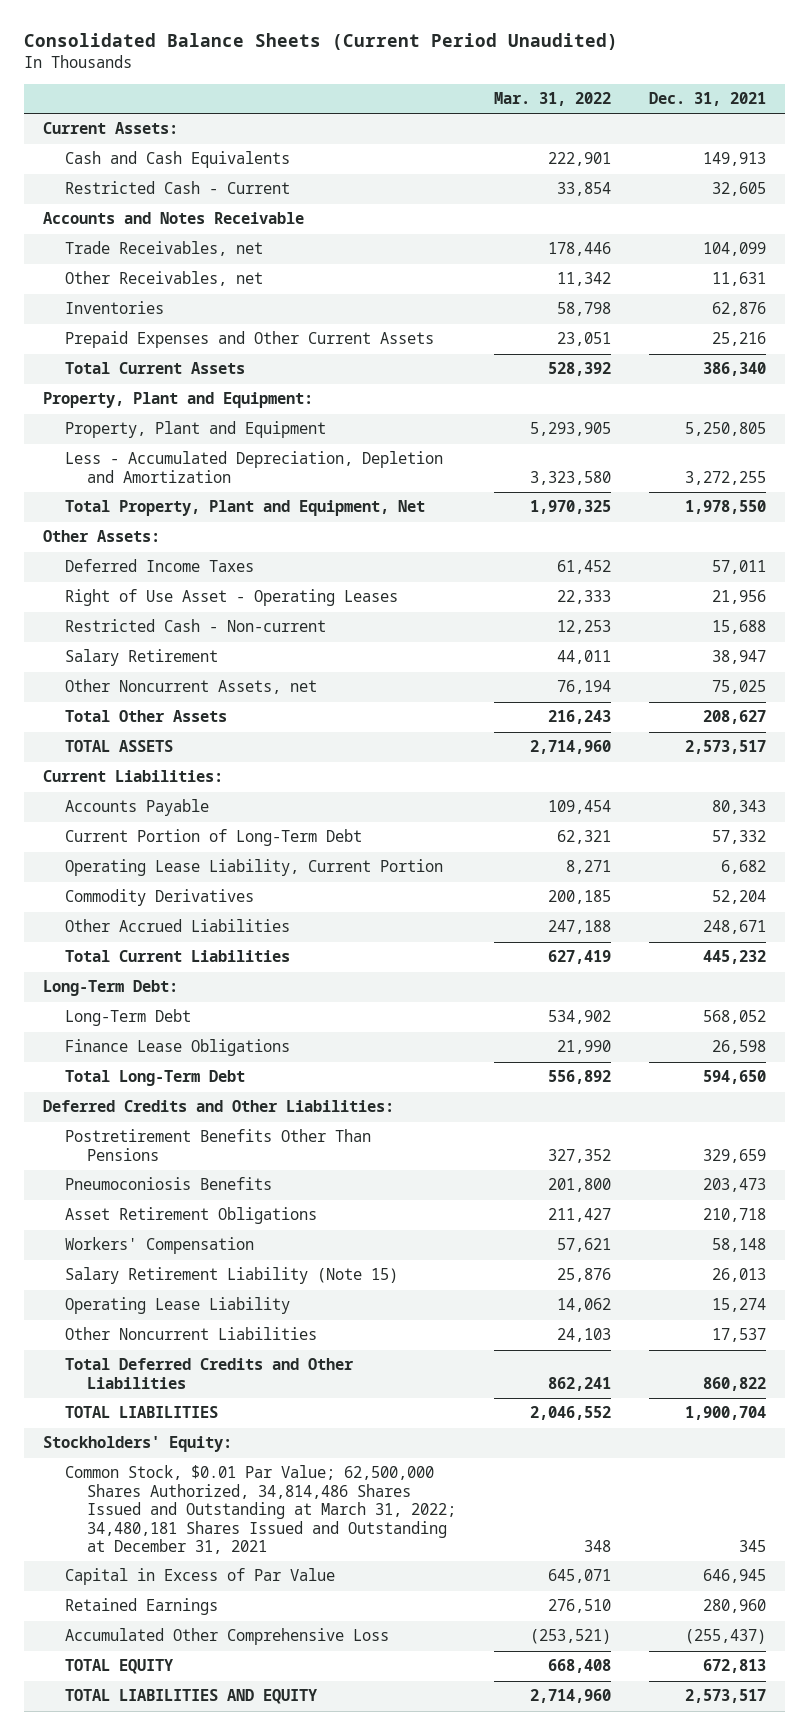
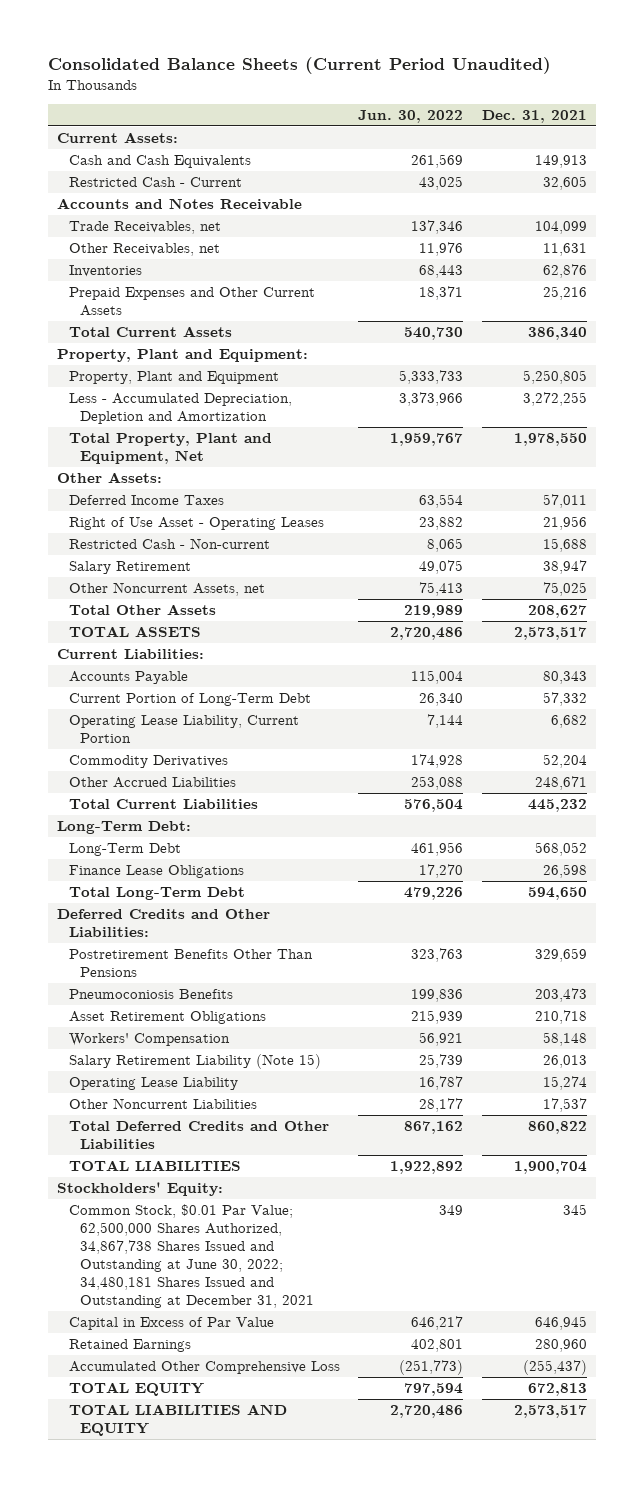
[494,92,612,107] Mar. 31, 2022 -> none
none -> [358,110,464,124] Jun. 30, 2022
[64,1465,457,1555] Common Stock, $0.01 Par Value; 62,500,000 Shares Authorized, 34,814,486 Shares Issued and Outstanding at March 31, 2022; 34,480,181 Shares Issued and Outstanding at December 31, 2021 -> [68,1203,315,1309] Common Stock, $0.01 Par Value; 62,500,000 Shares Authorized, 34,867,738 Shares Issued and Outstanding at June 30, 2022; 34,480,181 Shares Issued and Outstanding at December 31, 2021

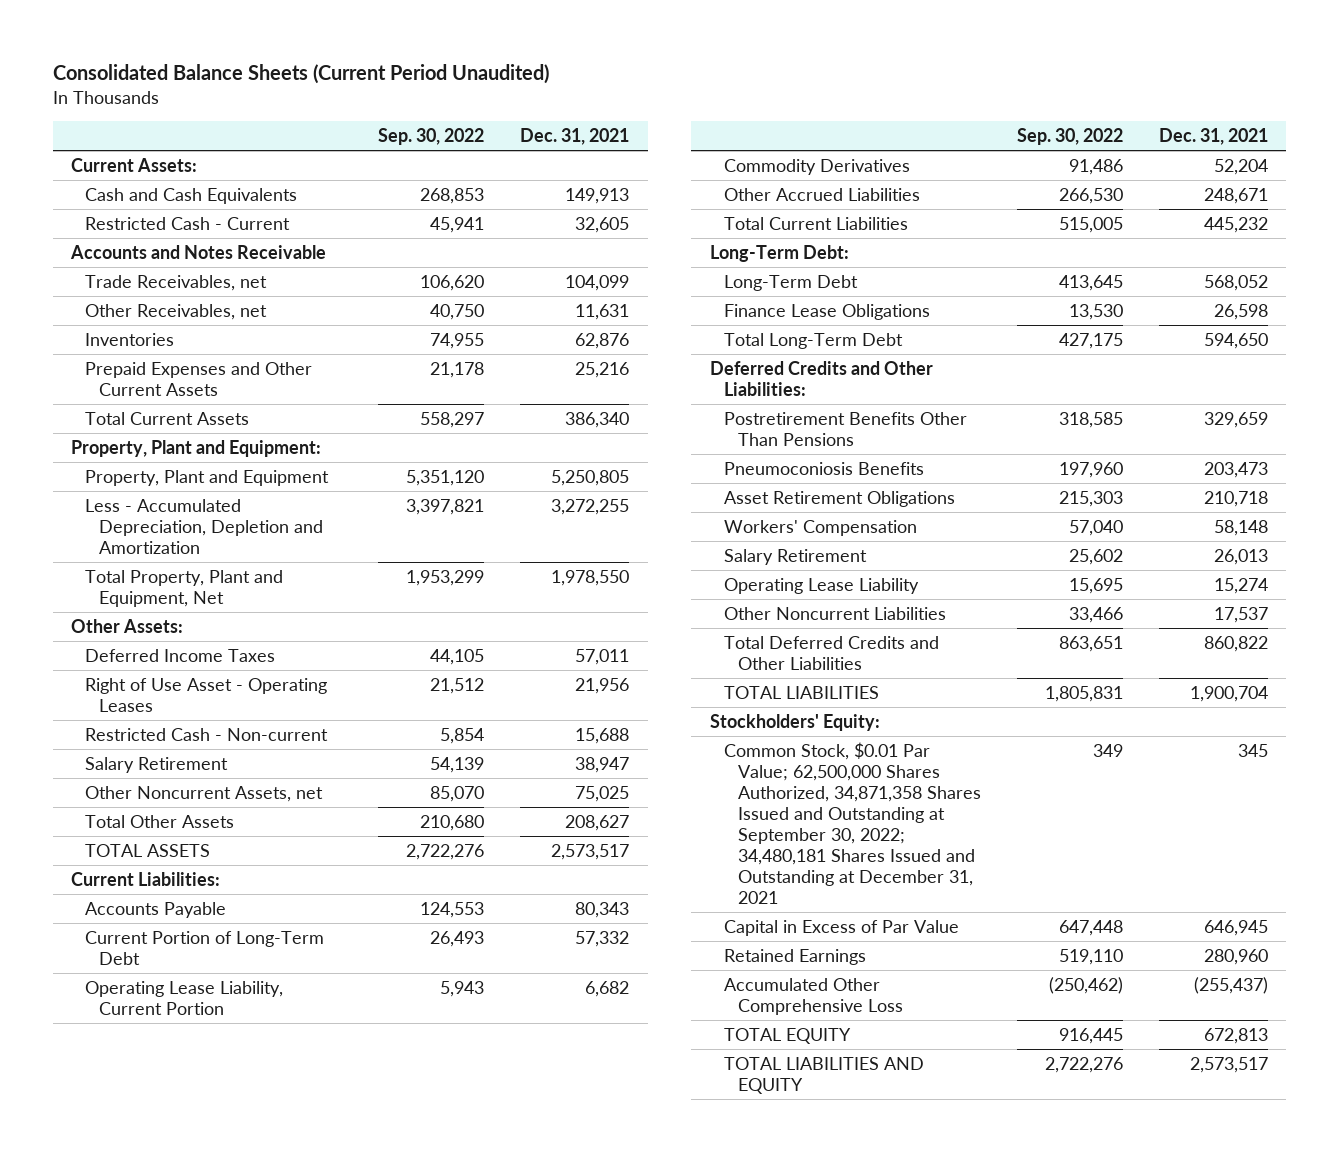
[358,110,464,124] Jun. 30, 2022 -> none
none -> [378,127,485,145] Sep. 30, 2022
[68,1053,321,1069] Salary Retirement Liability (Note 15) -> [723,548,867,565] Salary Retirement
[68,1203,315,1309] Common Stock, $0.01 Par Value; 62,500,000 Shares Authorized, 34,867,738 Shares Issued and Outstanding at June 30, 2022; 34,480,181 Shares Issued and Outstanding at December 31, 2021 -> [723,741,981,904] Common Stock, $0.01 Par Value; 62,500,000 Shares Authorized, 34,871,358 Shares Issued and Outstanding at September 30, 2022; 34,480,181 Shares Issued and Outstanding at December 31, 2021

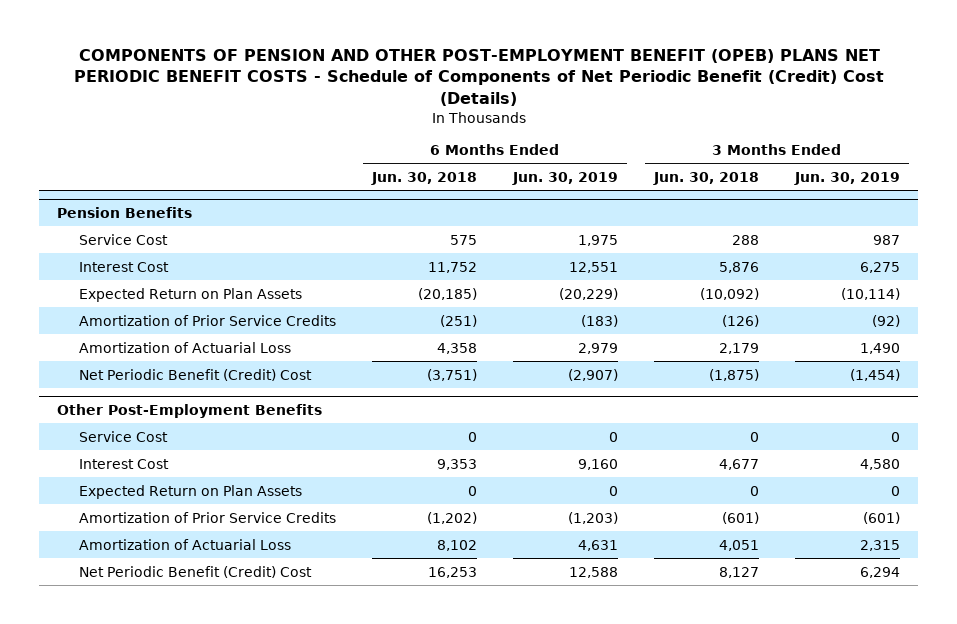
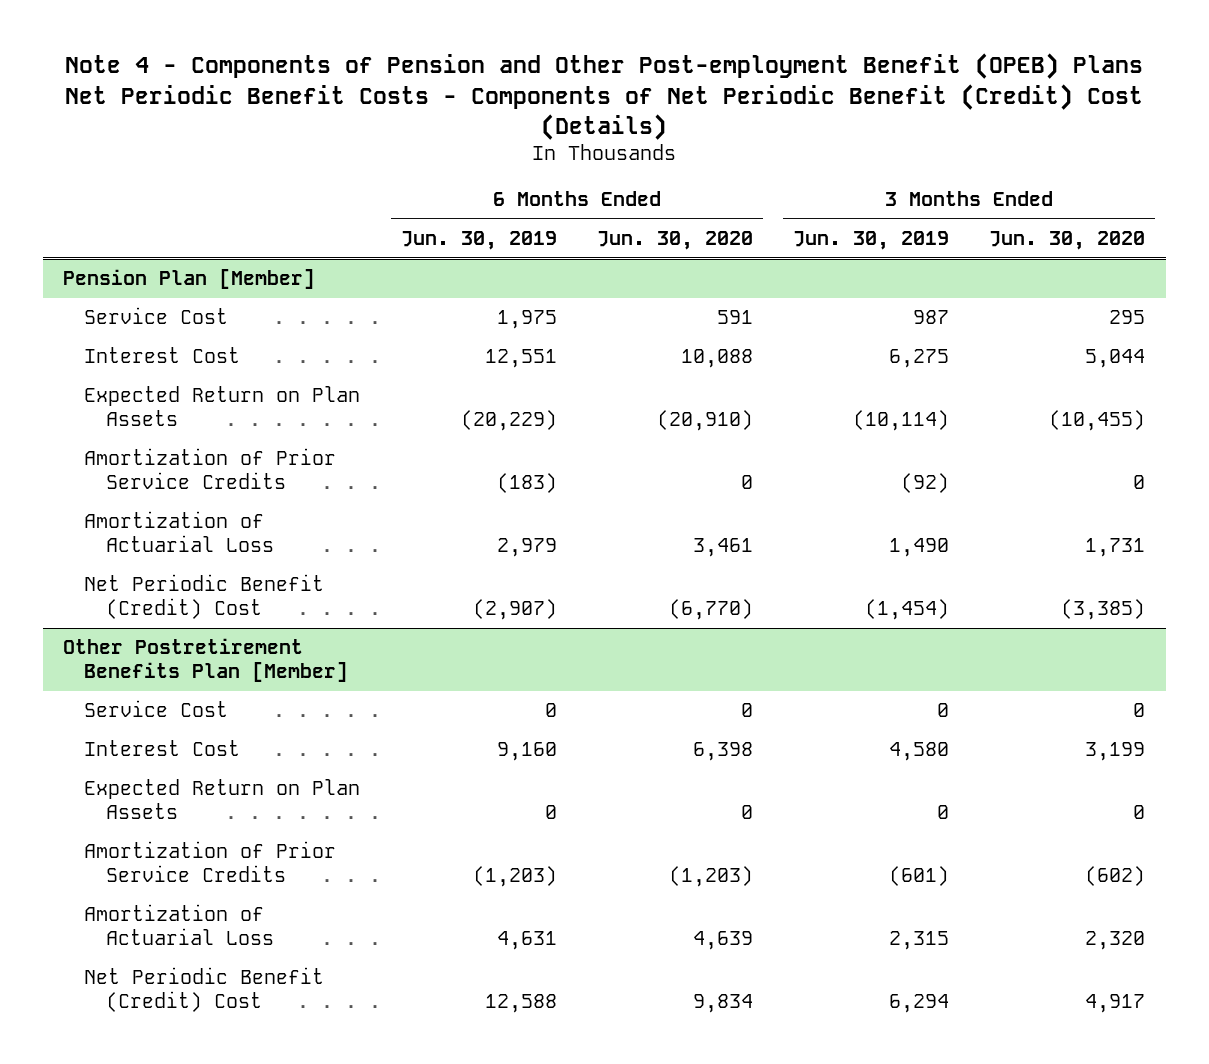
[73,48,884,106] COMPONENTS OF PENSION AND OTHER POST-EMPLOYMENT BENEFIT (OPEB) PLANS NET PERIODIC BENEFIT COSTS - Schedule of Components of Net Periodic Benefit (Credit) Cost (Details) -> [65,53,1144,140] Note 4 - Components of Pension and Other Post-employment Benefit (OPEB) Plans Net Periodic Benefit Costs - Components of Net Periodic Benefit (Credit) Cost (Details)
[370,171,477,185] Jun. 30, 2018 -> none
[653,171,760,185] Jun. 30, 2018 -> none
none -> [596,230,753,250] Jun. 30, 2020
none -> [989,230,1146,250] Jun. 30, 2020
[57,206,193,218] Pension Benefits -> [63,269,316,290] Pension Plan [Member]
[57,403,323,418] Other Post-Employment Benefits -> [63,638,349,683] Other Postretirement Benefits Plan [Member]

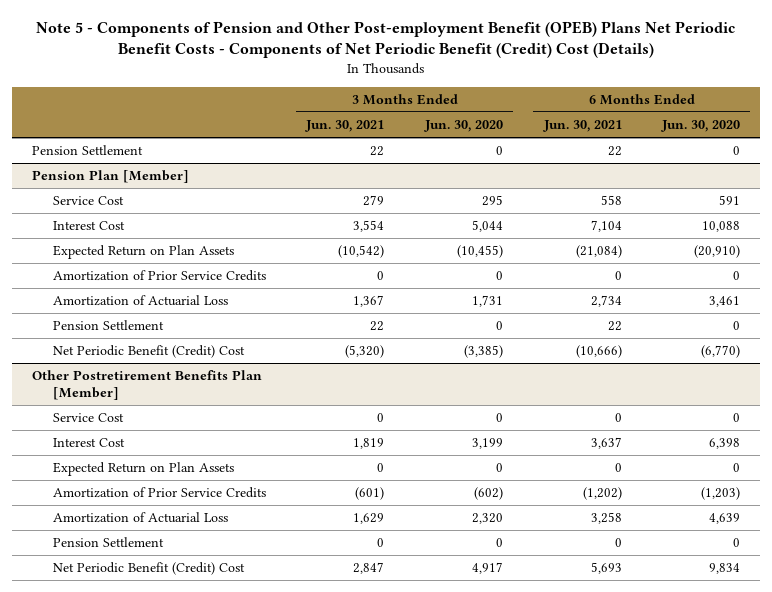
[65,53,1144,140] Note 4 - Components of Pension and Other Post-employment Benefit (OPEB) Plans Net Periodic Benefit Costs - Components of Net Periodic Benefit (Credit) Cost (Details) -> [36,20,736,59] Note 5 - Components of Pension and Other Post-employment Benefit (OPEB) Plans Net Periodic Benefit Costs - Components of Net Periodic Benefit (Credit) Cost (Details)
[400,230,557,250] Jun. 30, 2019 -> none
[793,230,950,250] Jun. 30, 2019 -> none
none -> [305,119,385,132] Jun. 30, 2021
none -> [542,119,622,132] Jun. 30, 2021
none -> [31,145,143,156] Pension Settlement
none -> [52,320,164,331] Pension Settlement
none -> [52,537,164,548] Pension Settlement

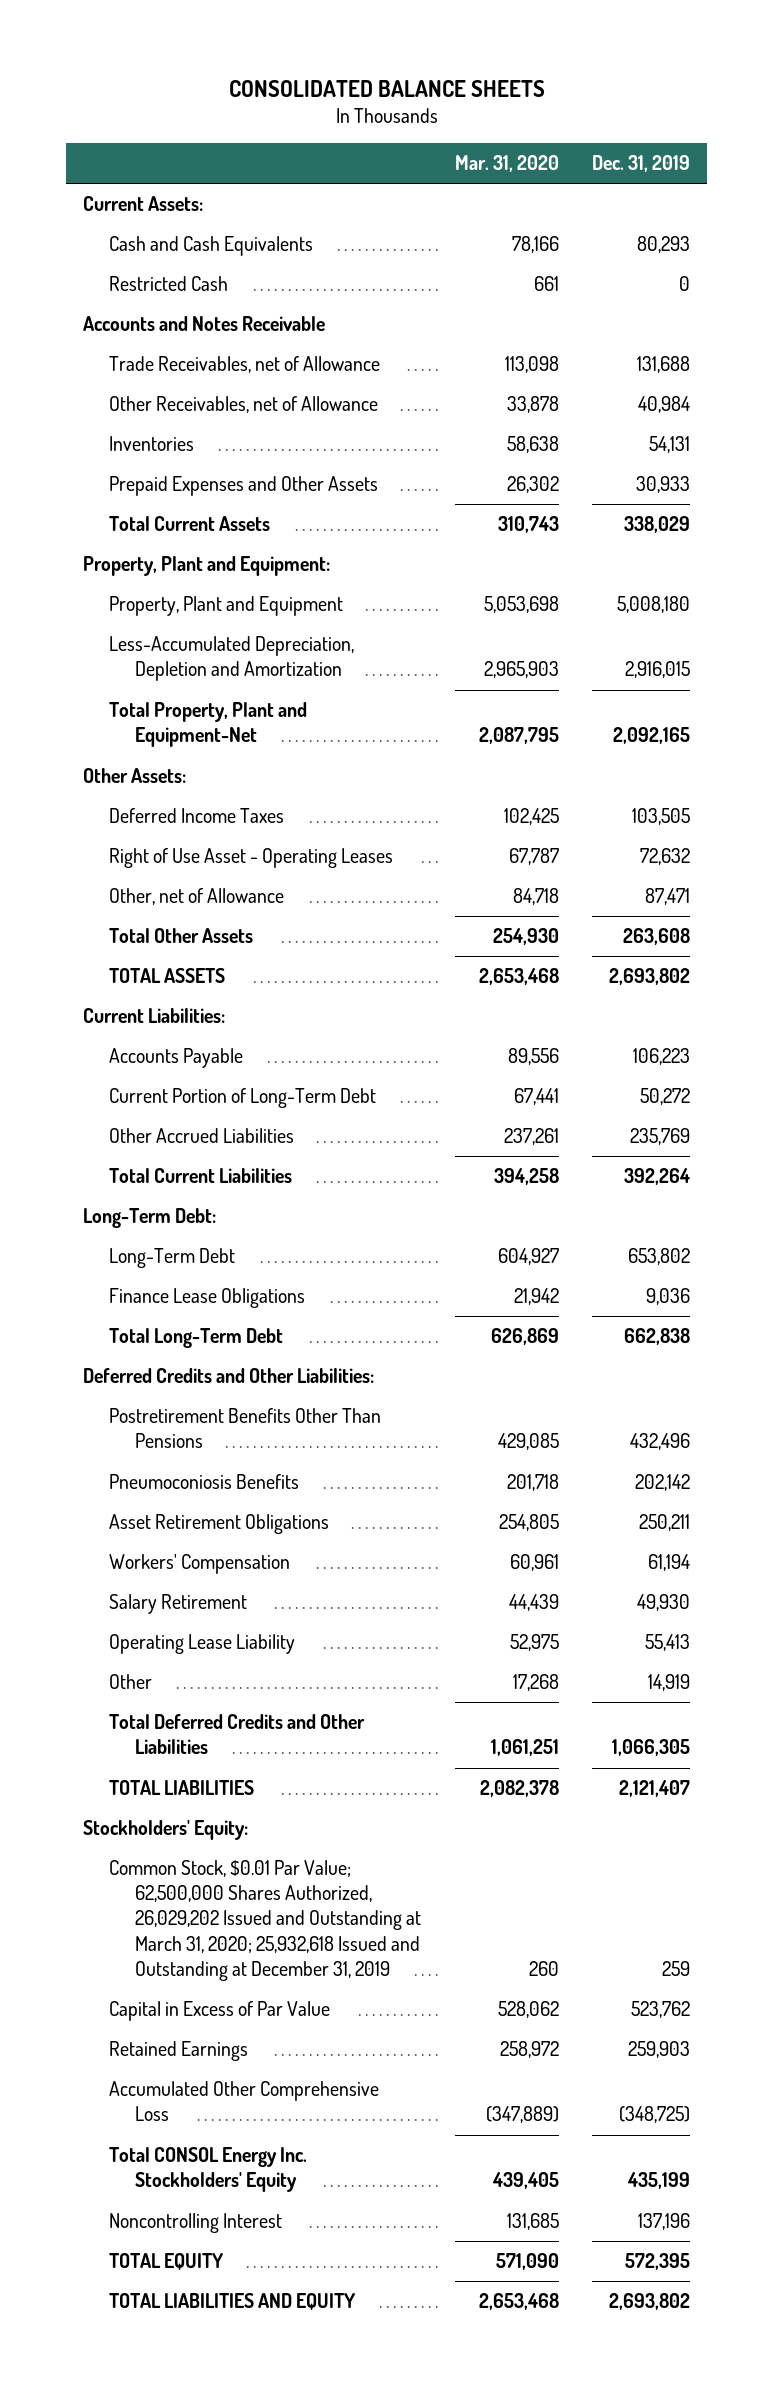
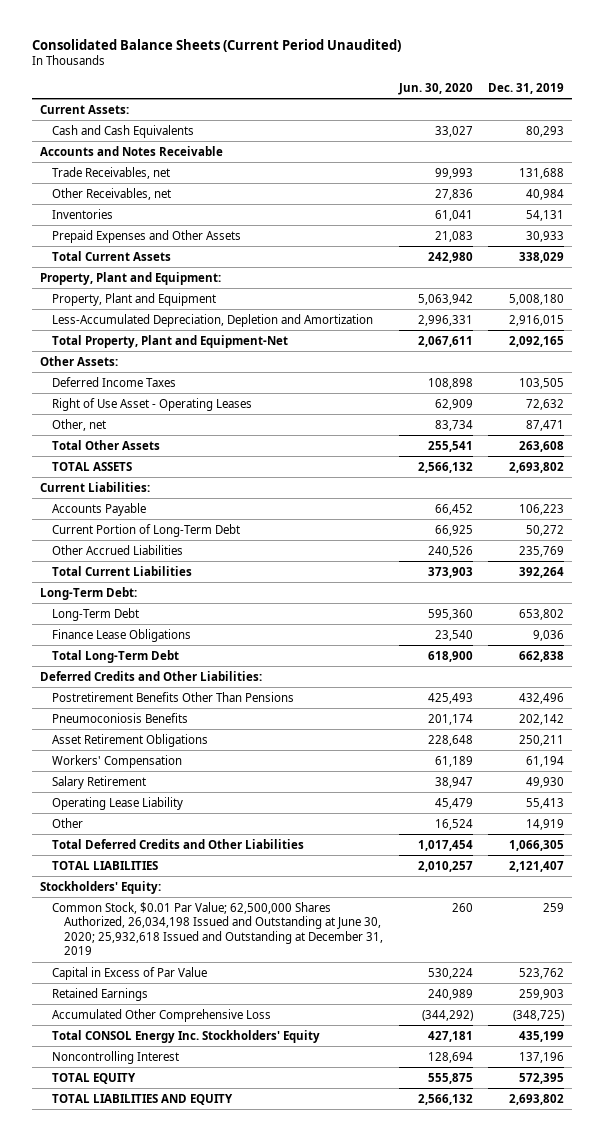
[228,79,545,97] CONSOLIDATED BALANCE SHEETS -> [31,38,401,52] Consolidated Balance Sheets (Current Period Unaudited)
[454,155,559,173] Mar. 31, 2020 -> none
none -> [397,82,473,95] Jun. 30, 2020
[109,276,229,292] Restricted Cash -> none
[109,356,381,374] Trade Receivables, net of Allowance -> [51,166,170,179] Trade Receivables, net
[109,396,379,414] Other Receivables, net of Allowance -> [51,187,171,200] Other Receivables, net
[109,888,285,906] Other, net of Allowance -> [51,418,106,431] Other, net
[109,1860,422,1981] Common Stock, $0.01 Par Value; 62,500,000 Shares Authorized, 26,029,202 Issued and Outstanding at March 31, 2020; 25,932,618 Issued and Outstanding at December 31, 2019 -> [51,901,384,956] Common Stock, $0.01 Par Value; 62,500,000 Shares Authorized, 26,034,198 Issued and Outstanding at June 30, 2020; 25,932,618 Issued and Outstanding at December 31, 2019

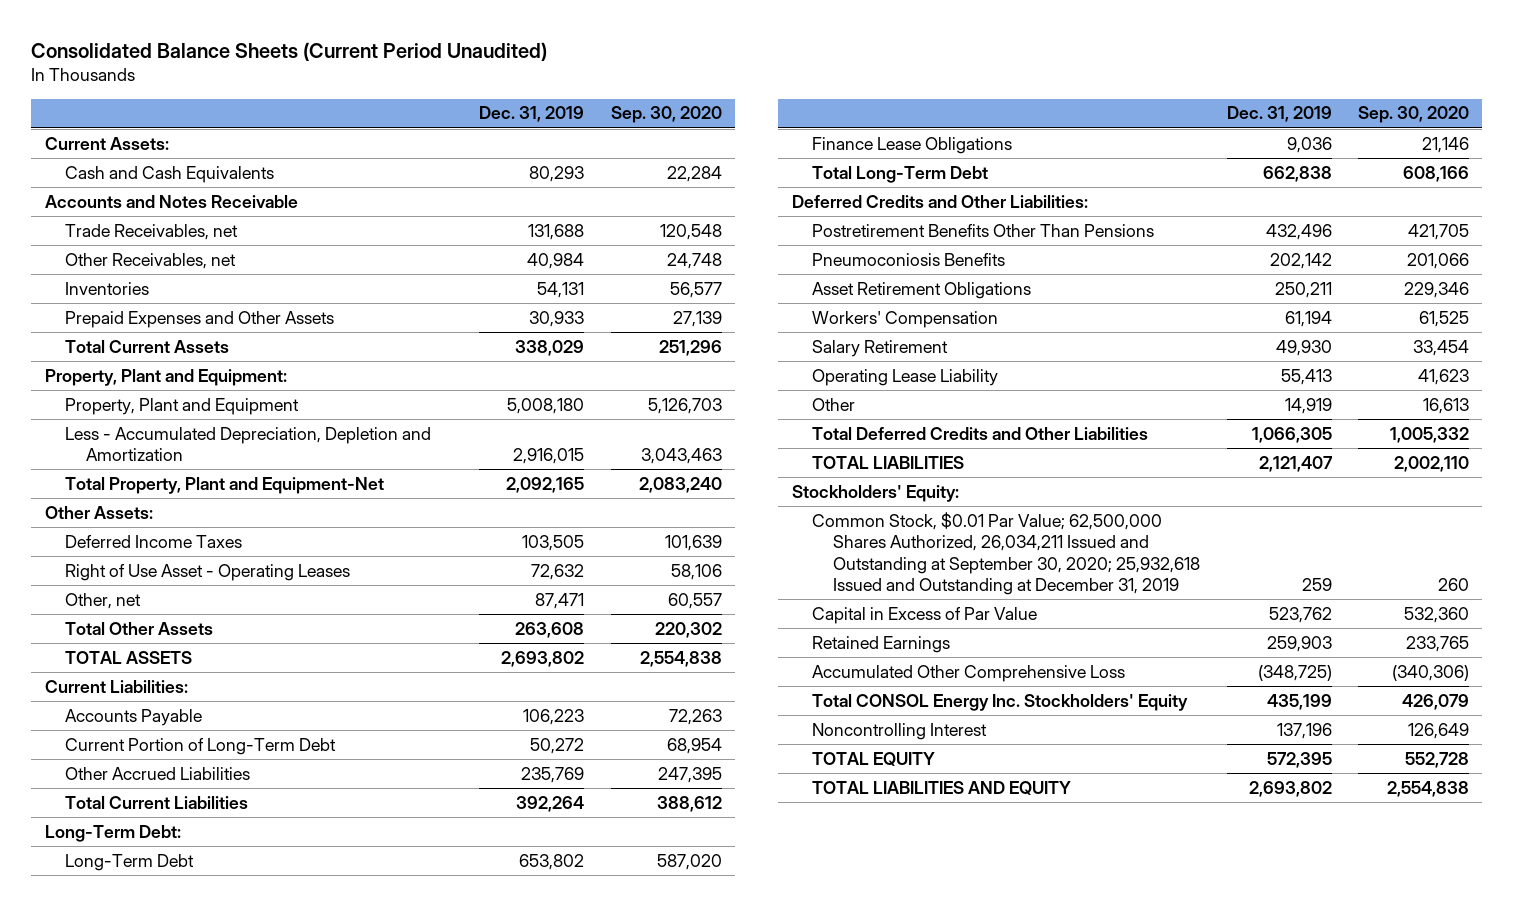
[397,82,473,95] Jun. 30, 2020 -> none
none -> [610,106,722,124] Sep. 30, 2020
[51,313,373,327] Less-Accumulated Depreciation, Depletion and Amortization -> [65,426,432,462] Less - Accumulated Depreciation, Depletion and Amortization
[51,901,384,956] Common Stock, $0.01 Par Value; 62,500,000 Shares Authorized, 26,034,198 Issued and Outstanding at June 30, 2020; 25,932,618 Issued and Outstanding at December 31, 2019 -> [812,511,1200,596] Common Stock, $0.01 Par Value; 62,500,000 Shares Authorized, 26,034,211 Issued and Outstanding at September 30, 2020; 25,932,618 Issued and Outstanding at December 31, 2019

